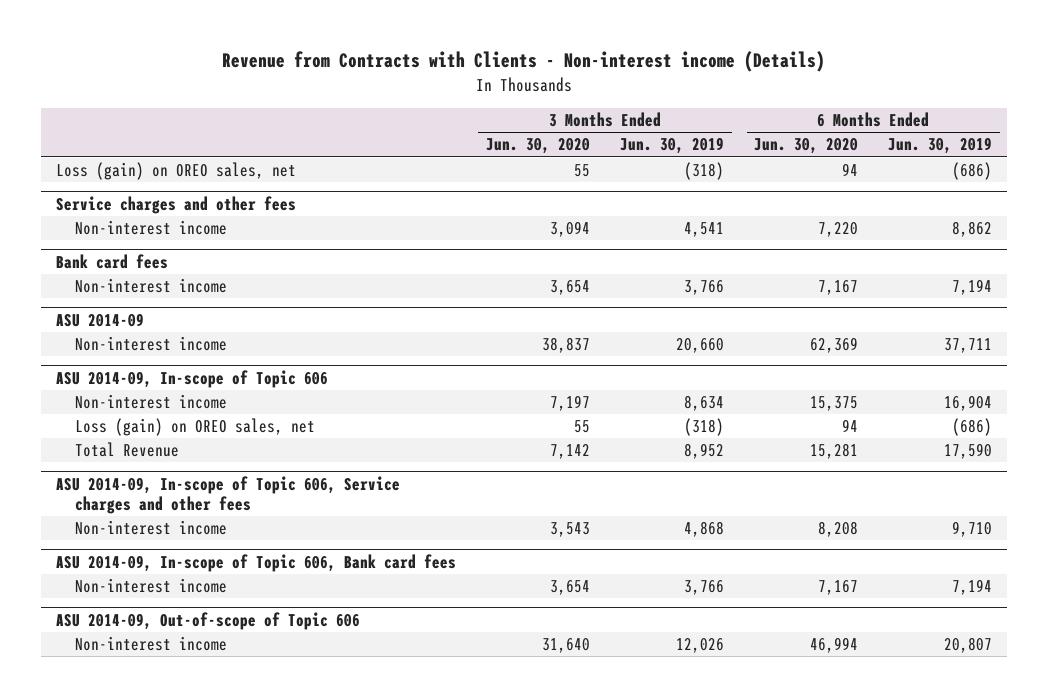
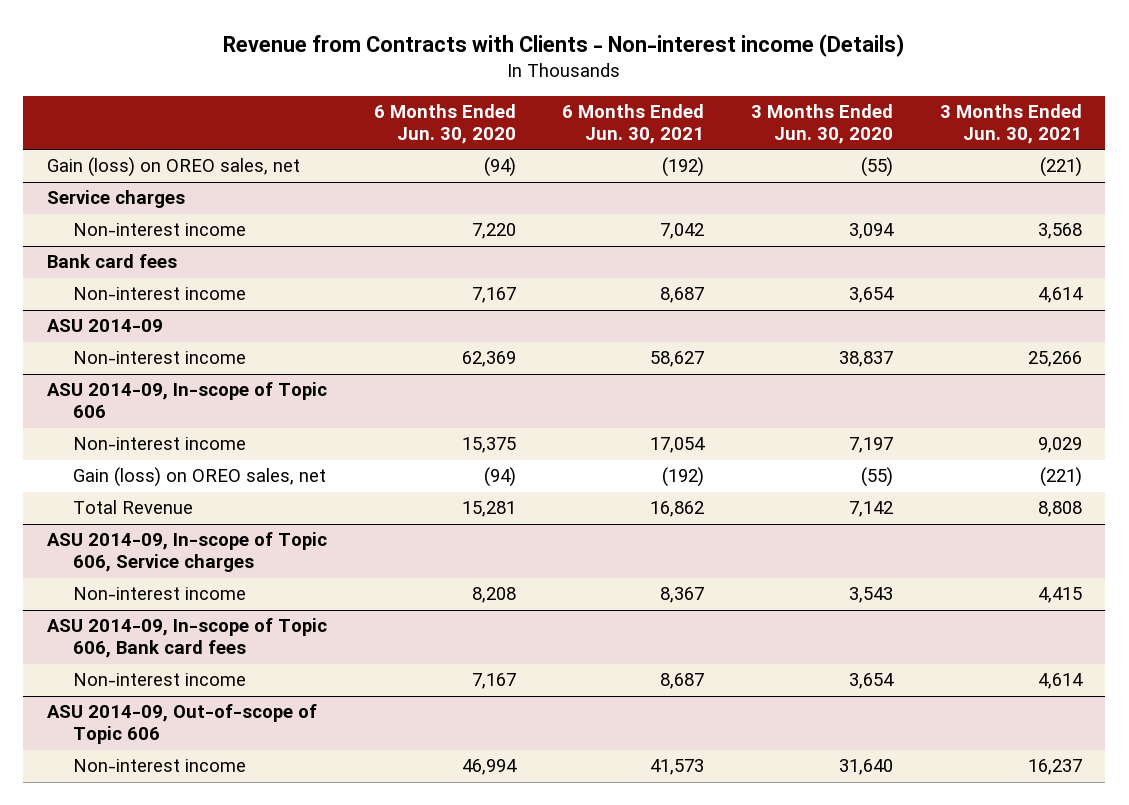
[620,137,725,155] Jun. 30, 2019 -> none
[888,137,993,155] Jun. 30, 2019 -> none
none -> [562,104,705,145] 6 Months Ended Jun. 30, 2021
none -> [939,104,1082,145] 3 Months Ended Jun. 30, 2021
[55,162,296,181] Loss (gain) on OREO sales, net -> [46,157,300,178] Gain (loss) on OREO sales, net
[573,164,590,178] 55 -> [861,157,894,178] (55)
[842,163,859,177] 94 -> [483,157,516,178] (94)
[55,196,296,215] Service charges and other fees -> [46,190,185,209] Service charges
[75,418,316,437] Loss (gain) on OREO sales, net -> [73,467,327,488] Gain (loss) on OREO sales, net
[573,420,590,434] 55 -> [861,467,894,488] (55)
[842,419,859,433] 94 -> [483,467,516,488] (94)
[55,476,400,515] ASU 2014-09, In-scope of Topic 606, Service charges and other fees -> [46,532,327,573] ASU 2014-09, In-scope of Topic 606, Service charges

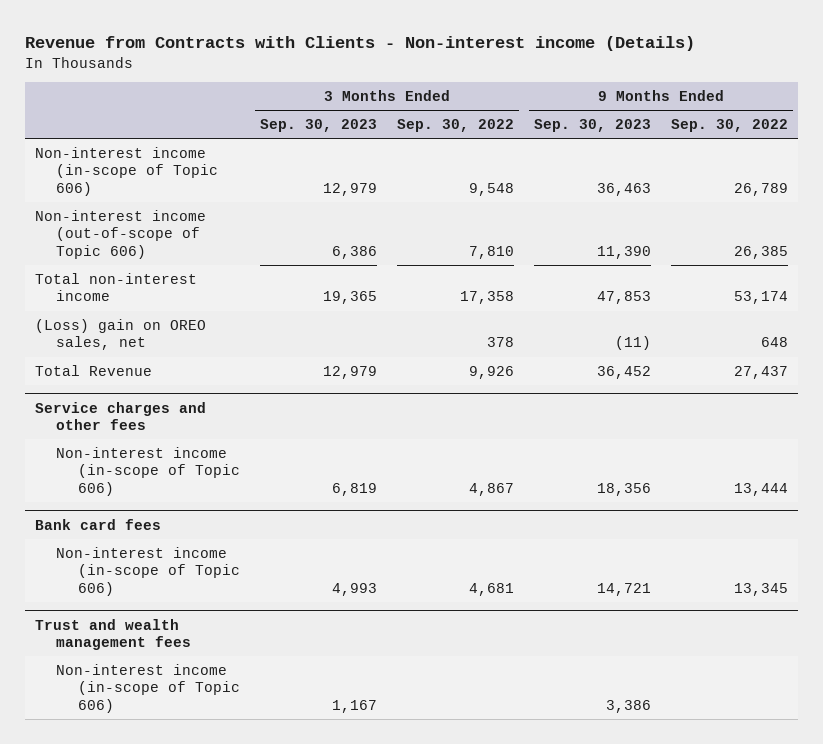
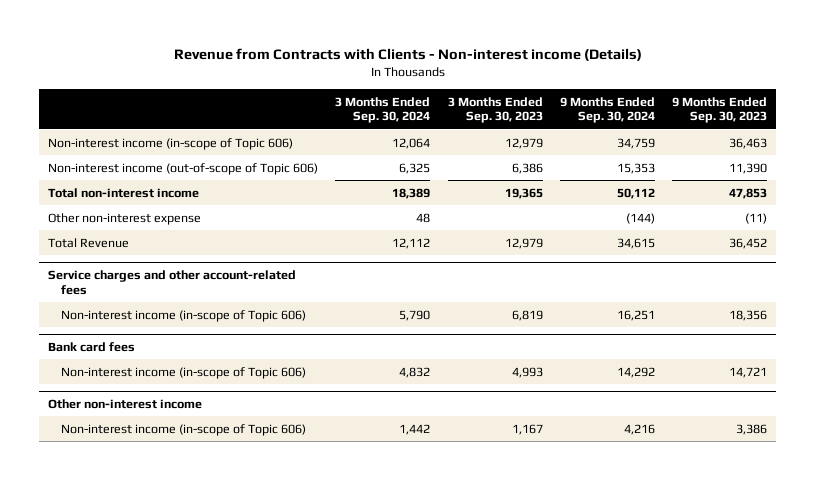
[397,119,515,133] Sep. 30, 2022 -> none
[671,119,789,133] Sep. 30, 2022 -> none
none -> [335,96,431,124] 3 Months Ended Sep. 30, 2024
none -> [559,96,655,124] 9 Months Ended Sep. 30, 2024
[35,318,207,351] (Loss) gain on OREO sales, net -> [48,212,202,225] Other non-interest expense
[35,401,207,431] Service charges and other fees -> [48,269,297,295] Service charges and other account-related fees
[35,618,192,651] Trust and wealth management fees -> none
none -> [48,398,203,409] Other non-interest income

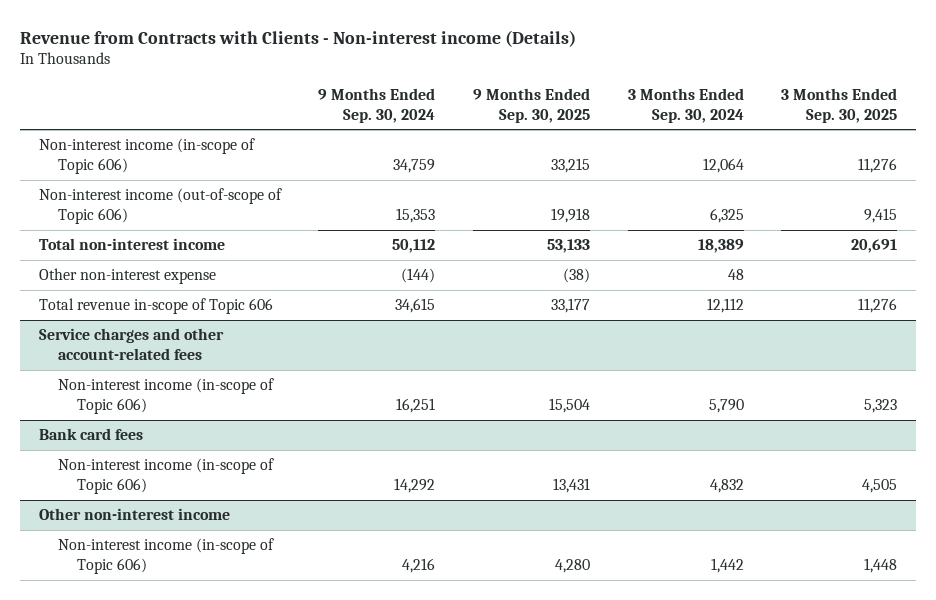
[447,96,543,124] 3 Months Ended Sep. 30, 2023 -> none
[672,96,768,124] 9 Months Ended Sep. 30, 2023 -> none
none -> [472,87,590,123] 9 Months Ended Sep. 30, 2025
none -> [781,87,898,123] 3 Months Ended Sep. 30, 2025
[48,237,130,248] Total Revenue -> [38,298,273,315] Total revenue in-scope of Topic 606

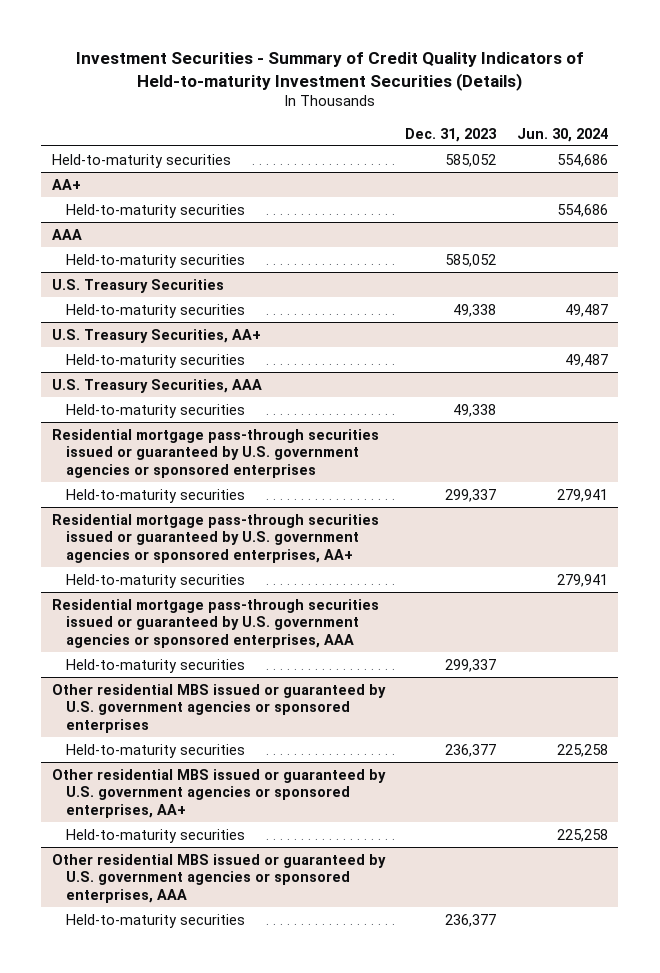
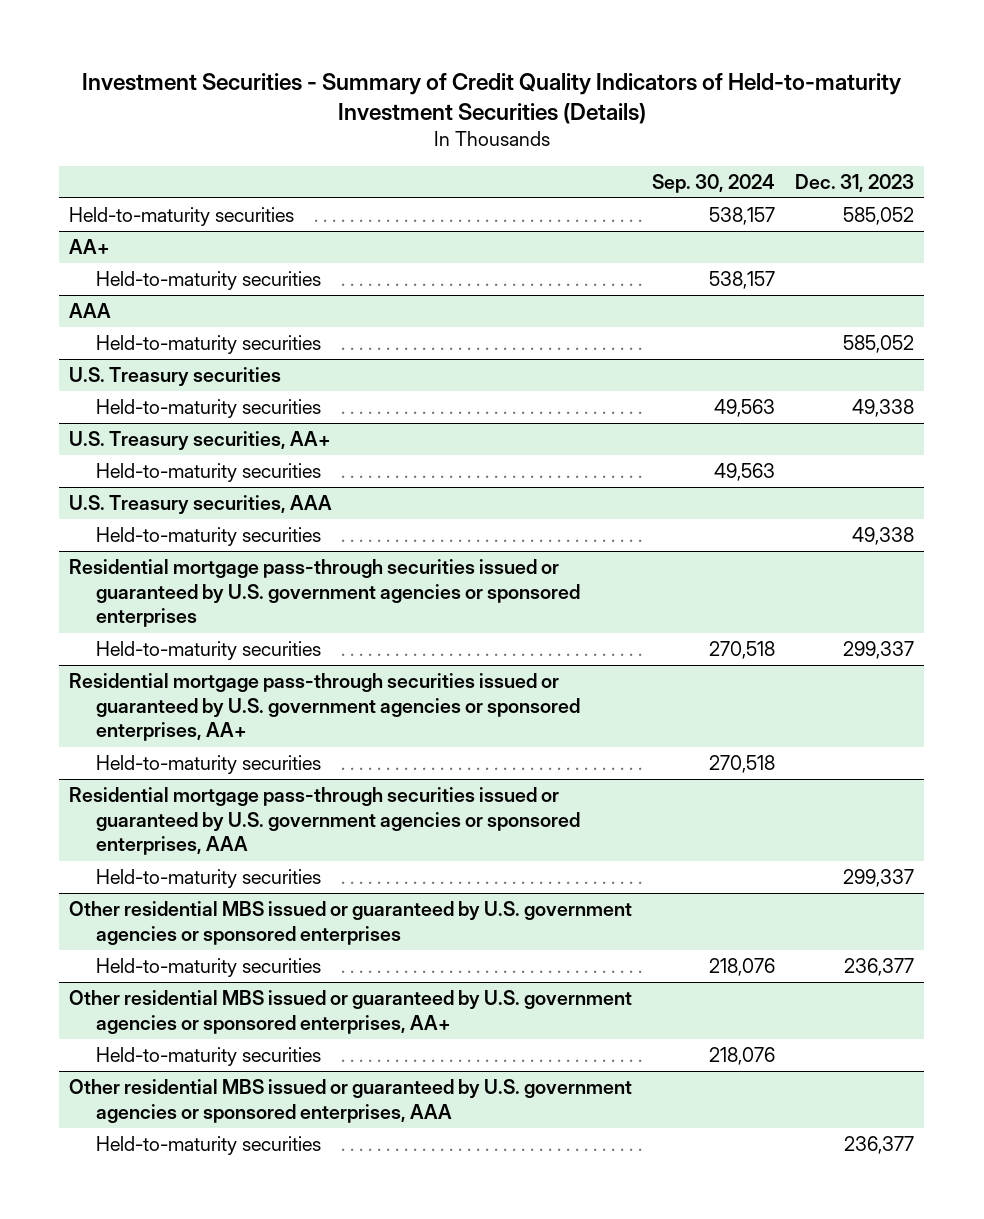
[516,127,608,142] Jun. 30, 2024 -> none
none -> [652,173,776,193] Sep. 30, 2024
[51,278,224,293] U.S. Treasury Securities -> [69,367,282,387] U.S. Treasury securities
[51,328,261,343] U.S. Treasury Securities, AA+ -> [69,431,332,451] U.S. Treasury securities, AA+
[51,378,262,393] U.S. Treasury Securities, AAA -> [69,495,333,515] U.S. Treasury securities, AAA

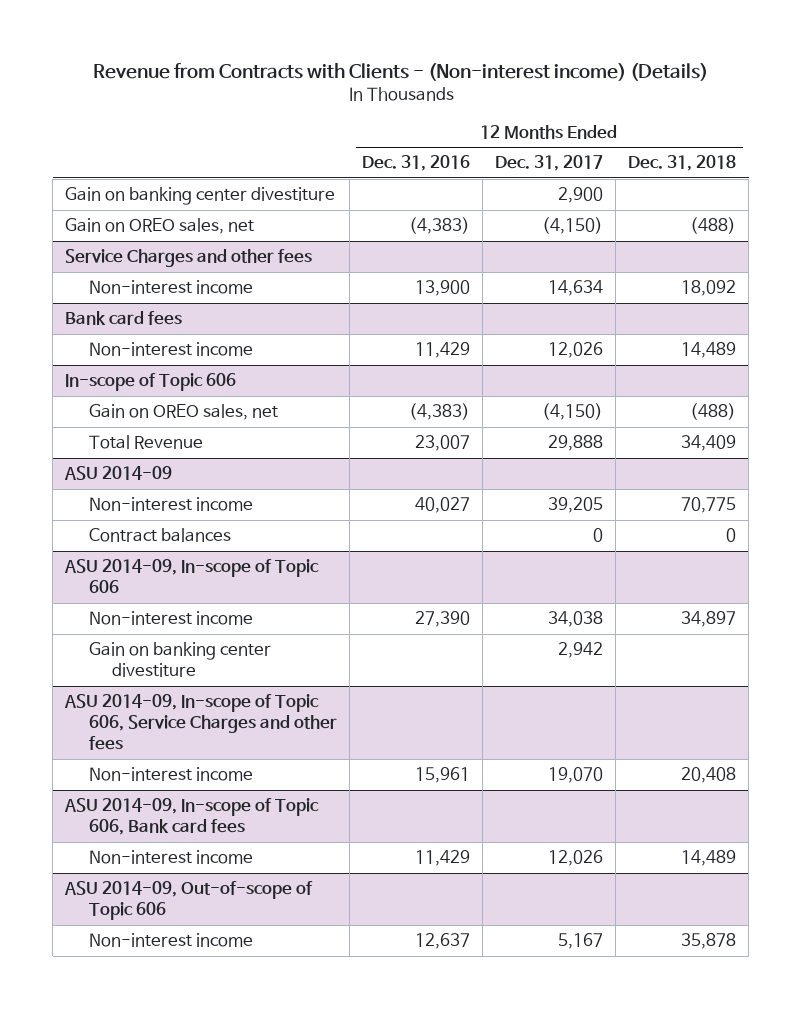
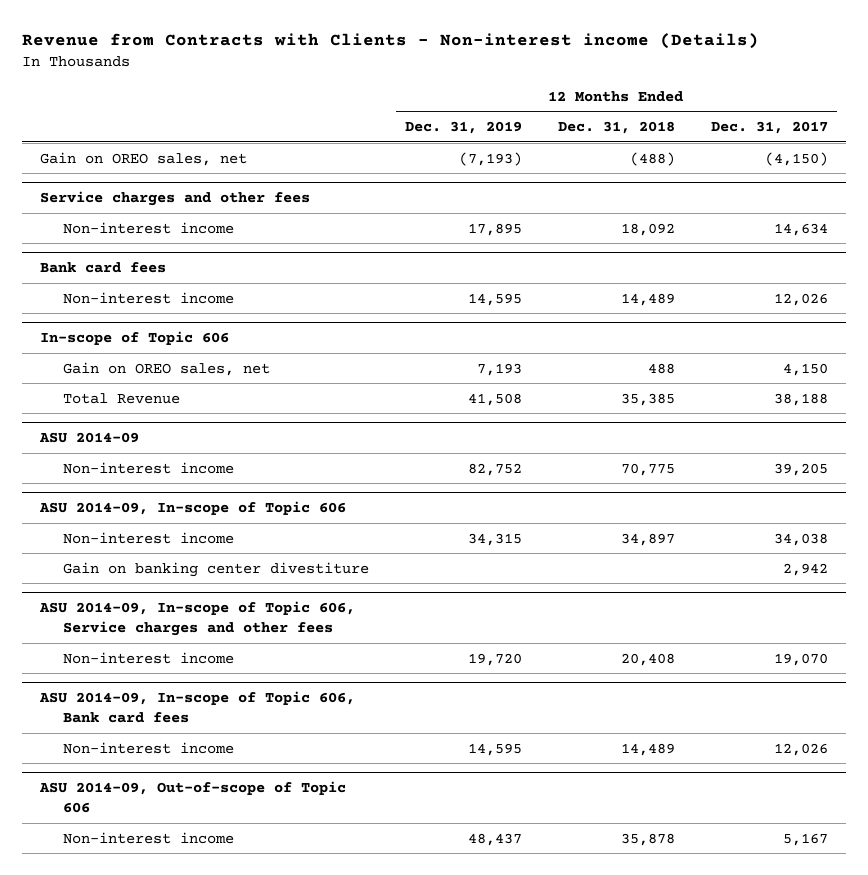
[92,63,708,82] Revenue from Contracts with Clients - (Non-interest income) (Details) -> [21,33,759,50] Revenue from Contracts with Clients - Non-interest income (Details)
[362,155,471,172] Dec. 31, 2016 -> none
none -> [404,121,522,135] Dec. 31, 2019
[65,187,336,206] Gain on banking center divestiture -> none
[65,249,313,268] Service Charges and other fees -> [39,191,310,207] Service charges and other fees
[542,403,604,421] (4,150) -> [782,362,828,376] 4,150
[690,403,737,421] (488) -> [647,362,675,374] 488
[548,435,604,452] 29,888 -> [773,392,828,406] 38,188
[681,435,737,452] 34,409 -> [620,392,675,406] 35,385
[88,528,231,543] Contract balances -> none
[64,694,337,751] ASU 2014-09, In-scope of Topic 606, Service Charges and other fees -> [38,601,355,637] ASU 2014-09, In-scope of Topic 606, Service charges and other fees

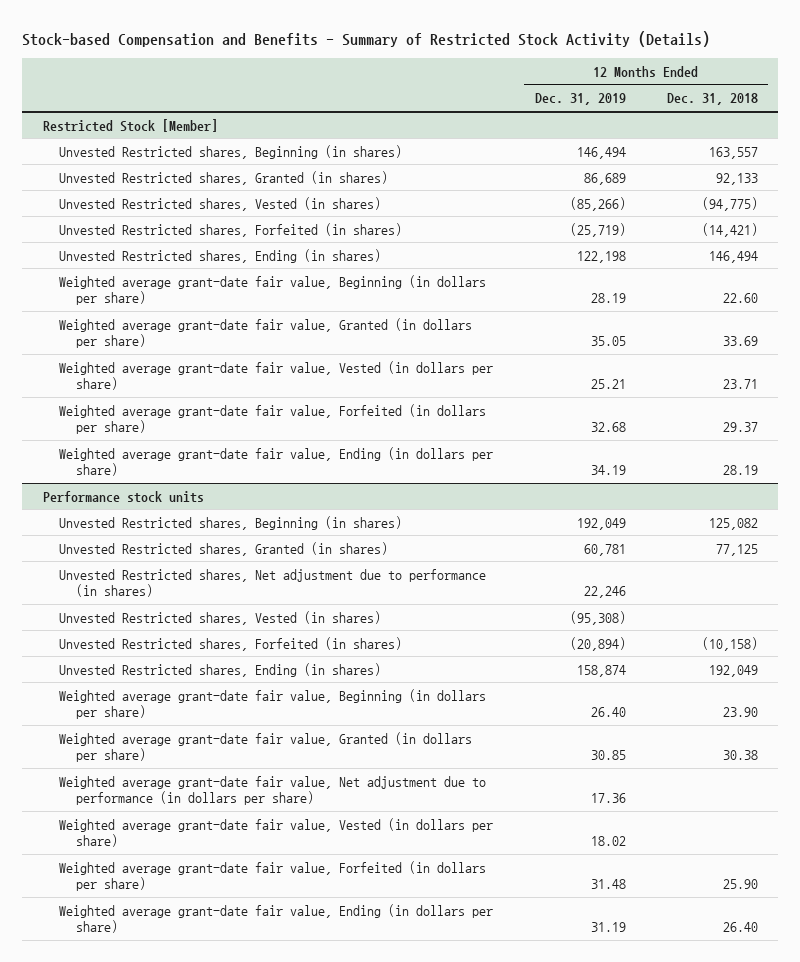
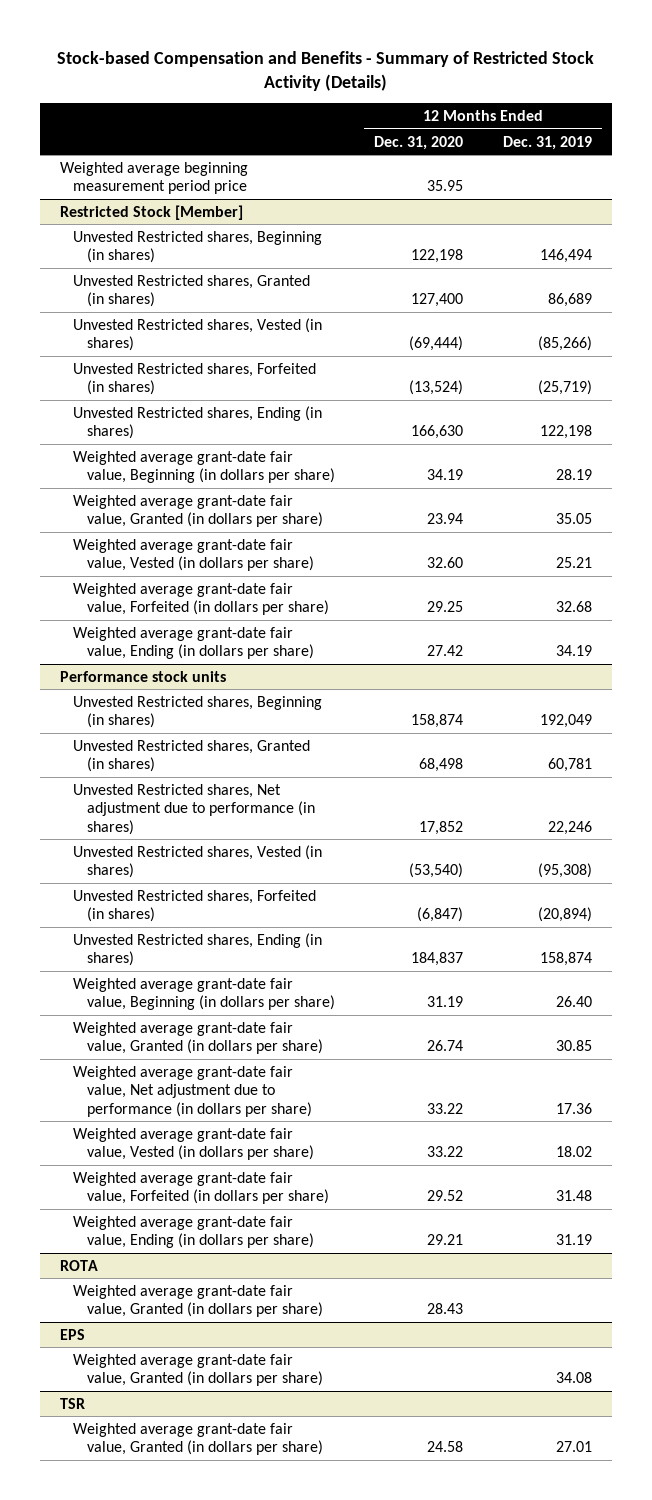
[666,93,758,106] Dec. 31, 2018 -> none
none -> [374,135,464,150] Dec. 31, 2020
none -> [59,161,248,195] Weighted average beginning measurement period price
none -> [59,1259,98,1271] ROTA
none -> [73,1284,323,1318] Weighted average grant-date fair value, Granted (in dollars per share)
none -> [59,1328,85,1340] EPS
none -> [73,1353,323,1387] Weighted average grant-date fair value, Granted (in dollars per share)
none -> [59,1397,85,1409] TSR
none -> [73,1422,323,1456] Weighted average grant-date fair value, Granted (in dollars per share)

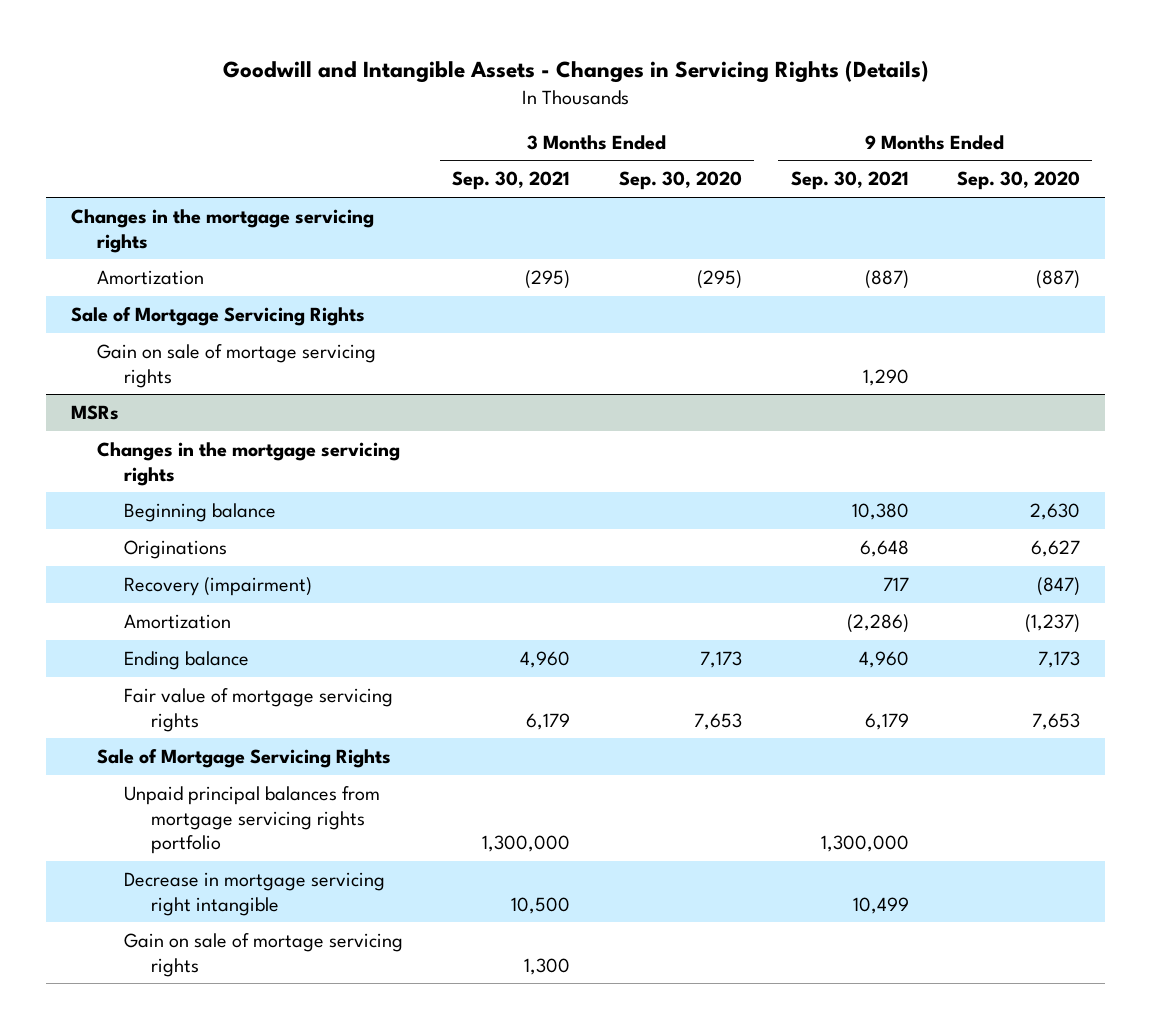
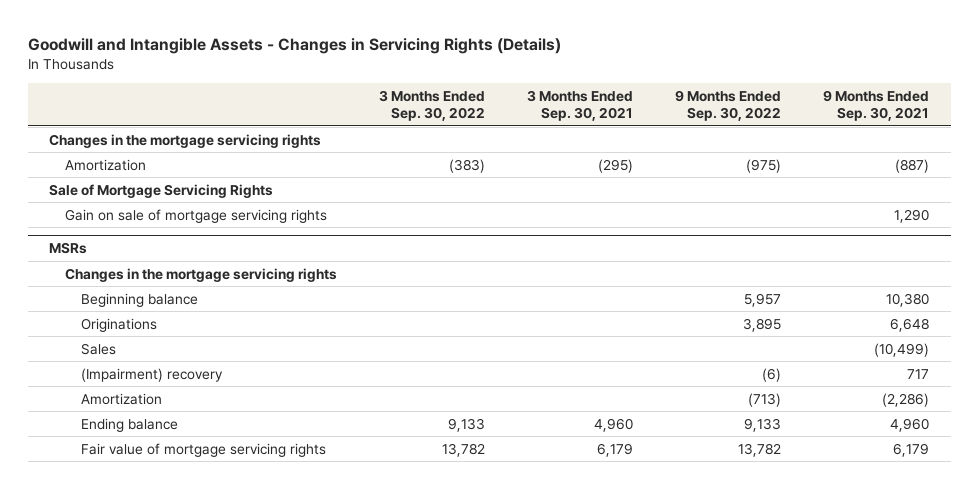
[618,171,742,191] Sep. 30, 2020 -> none
[957,171,1081,191] Sep. 30, 2020 -> none
none -> [378,89,485,121] 3 Months Ended Sep. 30, 2022
none -> [675,89,782,121] 9 Months Ended Sep. 30, 2022
[97,343,377,388] Gain on sale of mortage servicing rights -> [64,208,327,223] Gain on sale of mortgage servicing rights
none -> [80,342,116,355] Sales
[124,576,313,596] Recovery (impairment) -> [80,367,223,382] (Impairment) recovery
[97,748,392,768] Sale of Mortgage Servicing Rights -> none
[124,785,381,855] Unpaid principal balances from mortgage servicing rights portfolio -> none
[124,871,386,916] Decrease in mortgage servicing right intangible -> none
[124,932,404,977] Gain on sale of mortage servicing rights -> none

